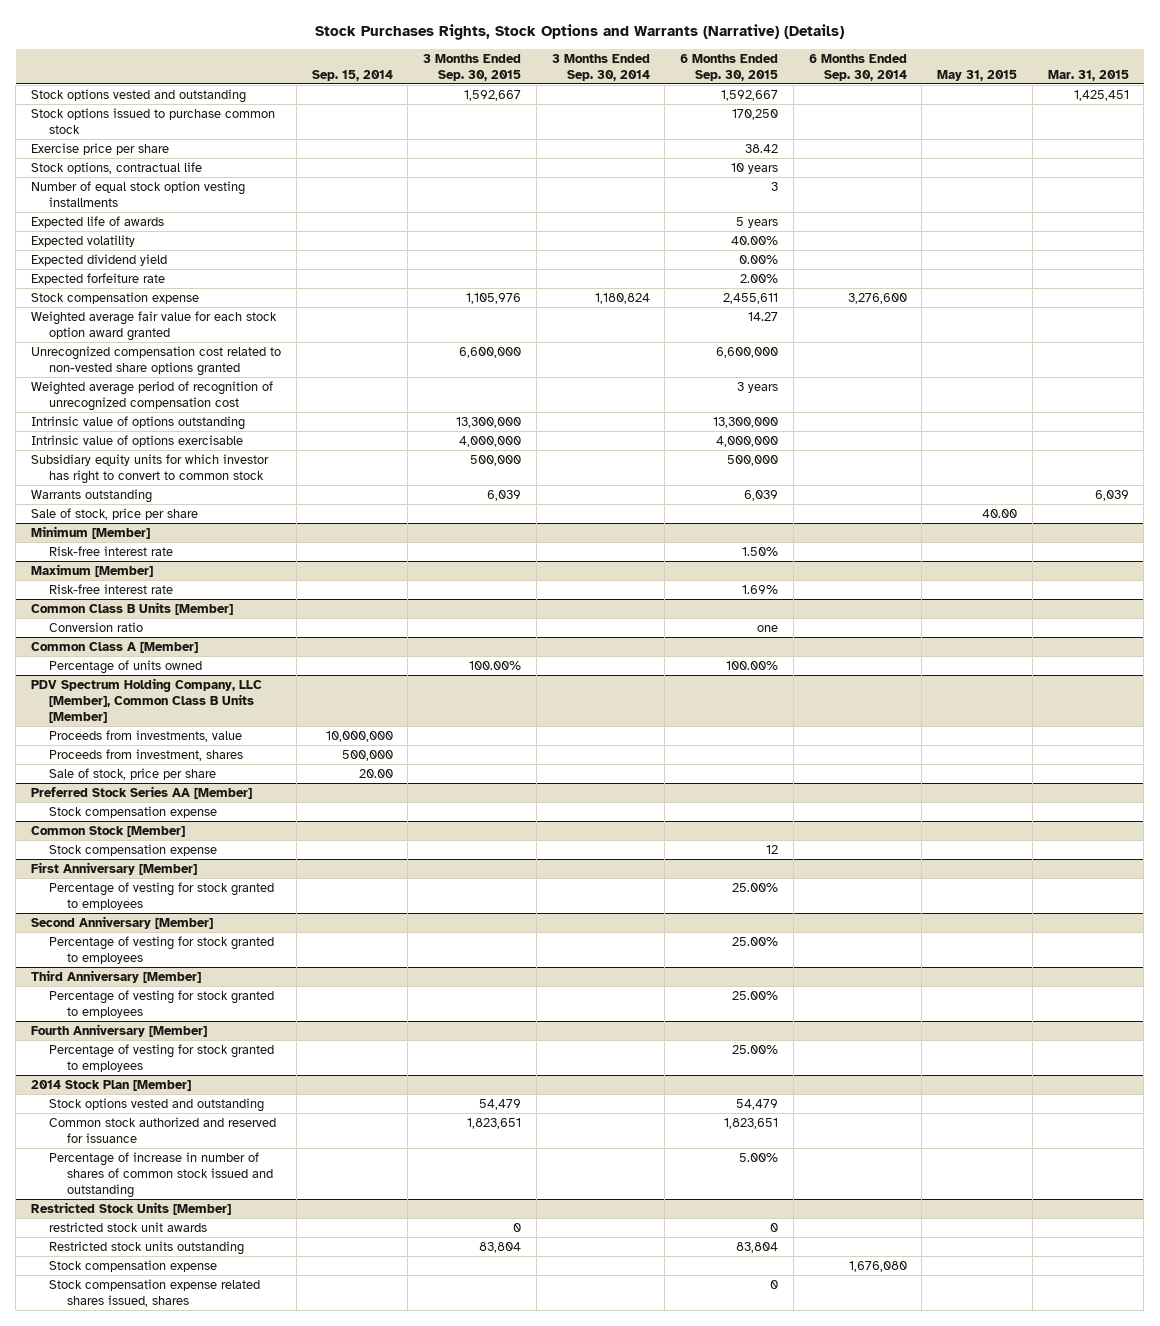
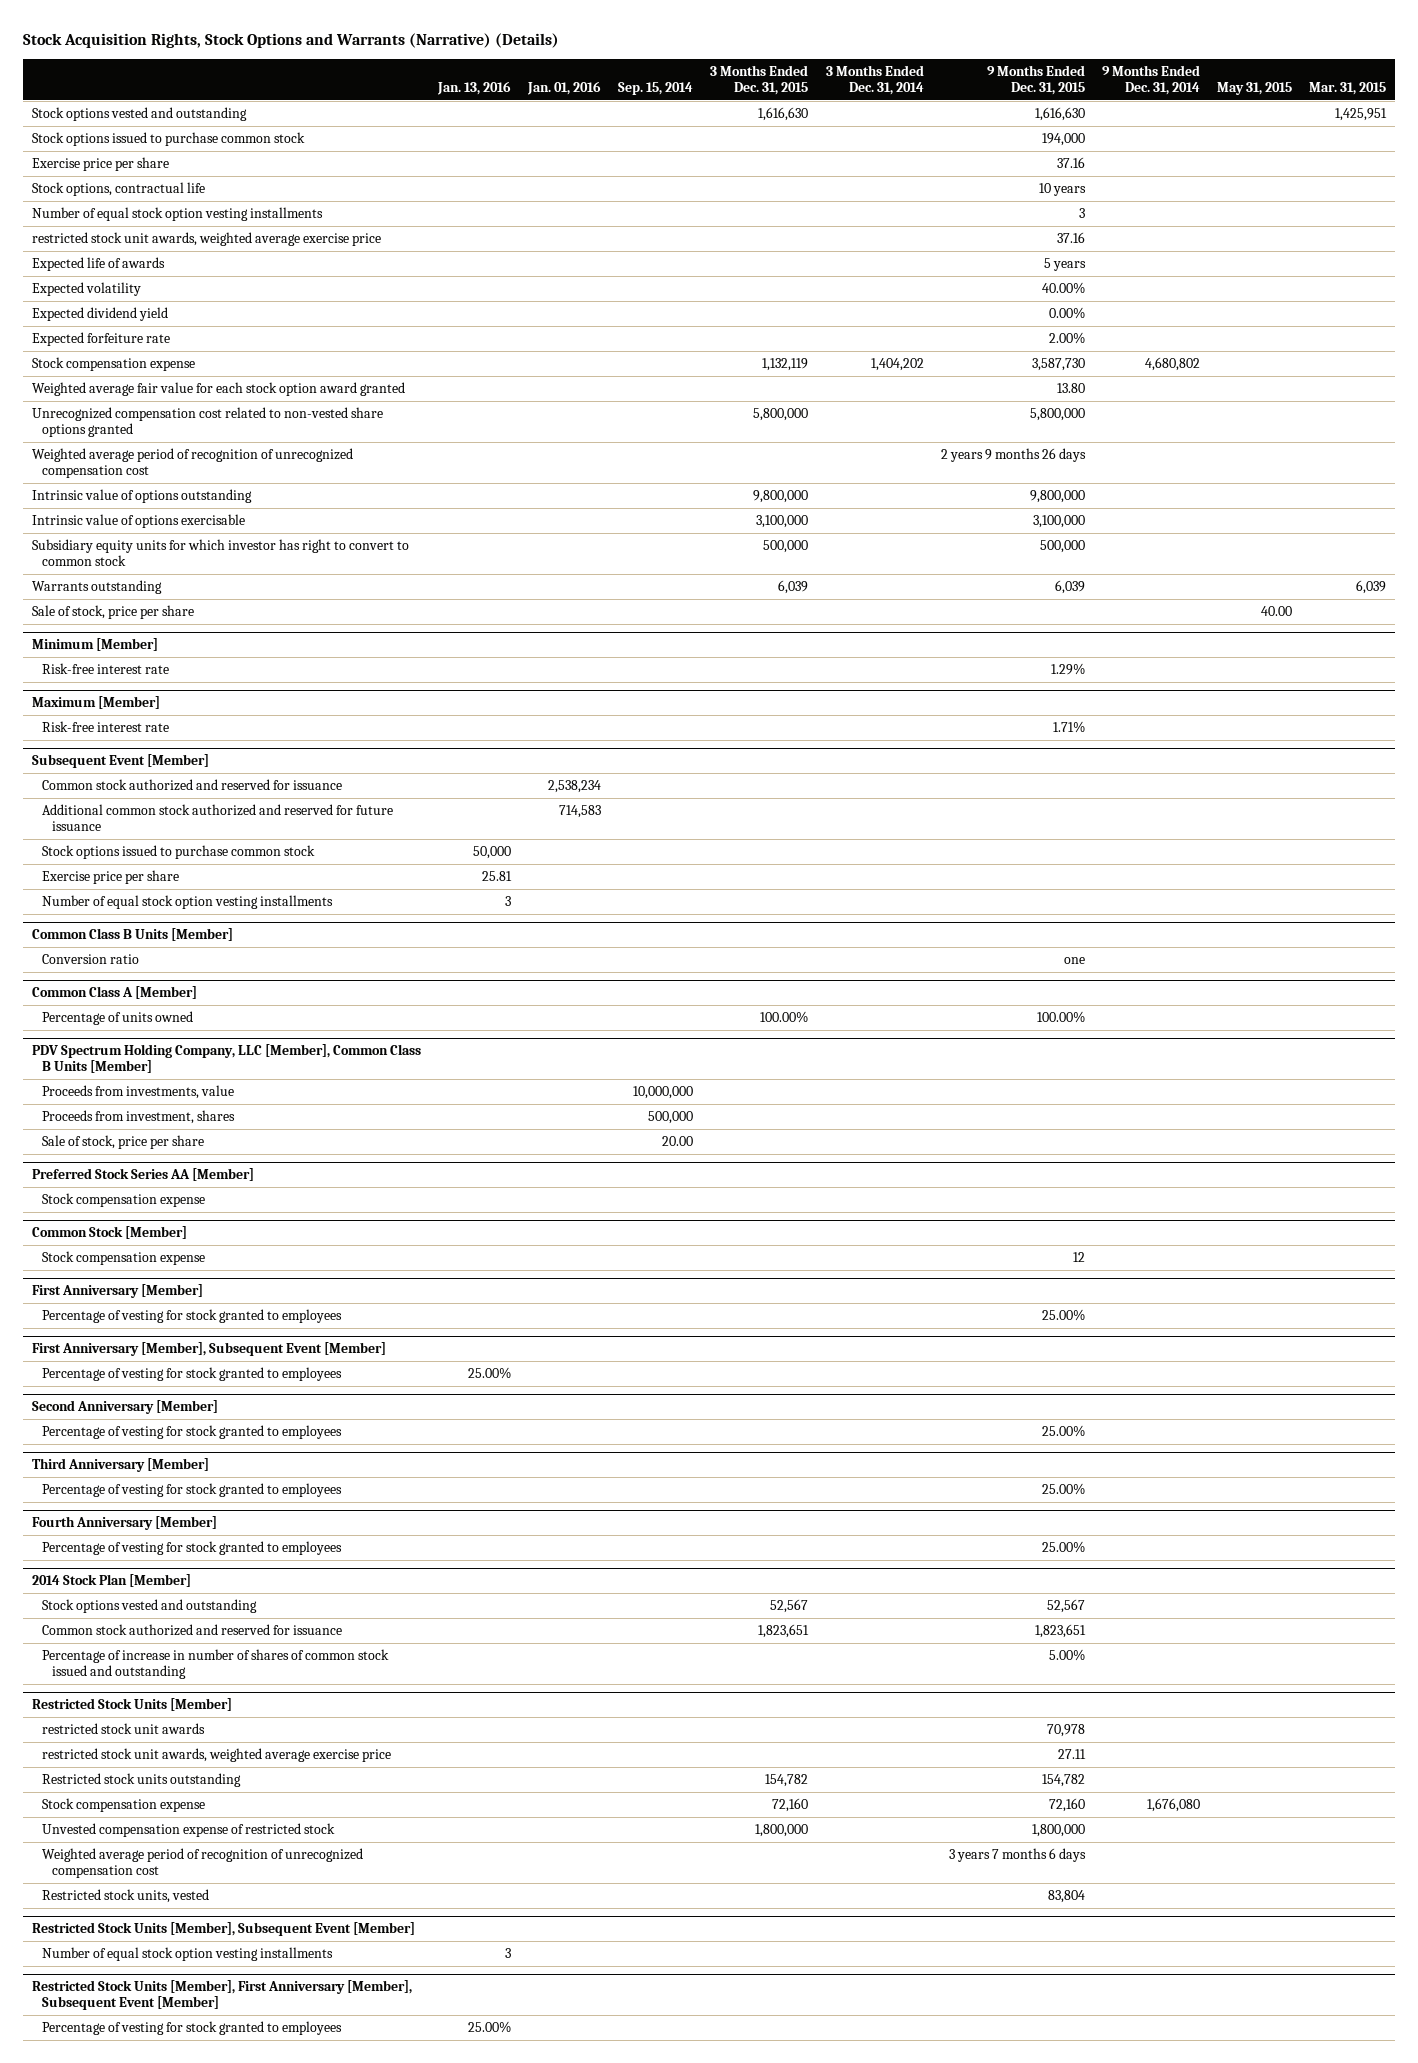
[314,23,844,40] Stock Purchases Rights, Stock Options and Warrants (Narrative) (Details) -> [23,32,560,48] Stock Acquisition Rights, Stock Options and Warrants (Narrative) (Details)
[423,53,522,81] 3 Months Ended Sep. 30, 2015 -> none
[551,53,650,81] 3 Months Ended Sep. 30, 2014 -> none
[680,53,779,81] 6 Months Ended Sep. 30, 2015 -> none
[808,53,907,81] 6 Months Ended Sep. 30, 2014 -> none
none -> [437,80,512,95] Jan. 13, 2016
none -> [527,80,602,95] Jan. 01, 2016
none -> [710,64,809,95] 3 Months Ended Dec. 31, 2015
none -> [825,64,924,95] 3 Months Ended Dec. 31, 2014
none -> [986,64,1085,95] 9 Months Ended Dec. 31, 2015
none -> [1101,64,1200,95] 9 Months Ended Dec. 31, 2014
[1073,90,1129,102] 1,425,451 -> [1335,108,1388,122] 1,425,951
none -> [31,232,381,247] restricted stock unit awards, weighted average exercise price
none -> [31,754,209,769] Subsequent Event [Member]
none -> [42,779,343,792] Common stock authorized and reserved for issuance
none -> [42,804,394,832] Additional common stock authorized and reserved for future issuance
none -> [42,845,316,860] Stock options issued to purchase common stock
none -> [42,870,180,885] Exercise price per share
none -> [42,895,334,910] Number of equal stock option vesting installments
none -> [31,1342,386,1357] First Anniversary [Member], Subsequent Event [Member]
none -> [42,1367,343,1382] Percentage of vesting for stock granted to employees
none -> [42,1748,392,1763] restricted stock unit awards, weighted average exercise price
[49,1279,261,1308] Stock compensation expense related shares issued, shares -> none
none -> [42,1823,336,1838] Unvested compensation expense of restricted stock
none -> [42,1848,364,1879] Weighted average period of recognition of unrecognized compensation cost
none -> [42,1889,210,1904] Restricted stock units, vested
none -> [31,1922,415,1937] Restricted Stock Units [Member], Subsequent Event [Member]
none -> [42,1947,334,1962] Number of equal stock option vesting installments
none -> [31,1980,412,2011] Restricted Stock Units [Member], First Anniversary [Member], Subsequent Event [Member]
none -> [42,2021,343,2036] Percentage of vesting for stock granted to employees

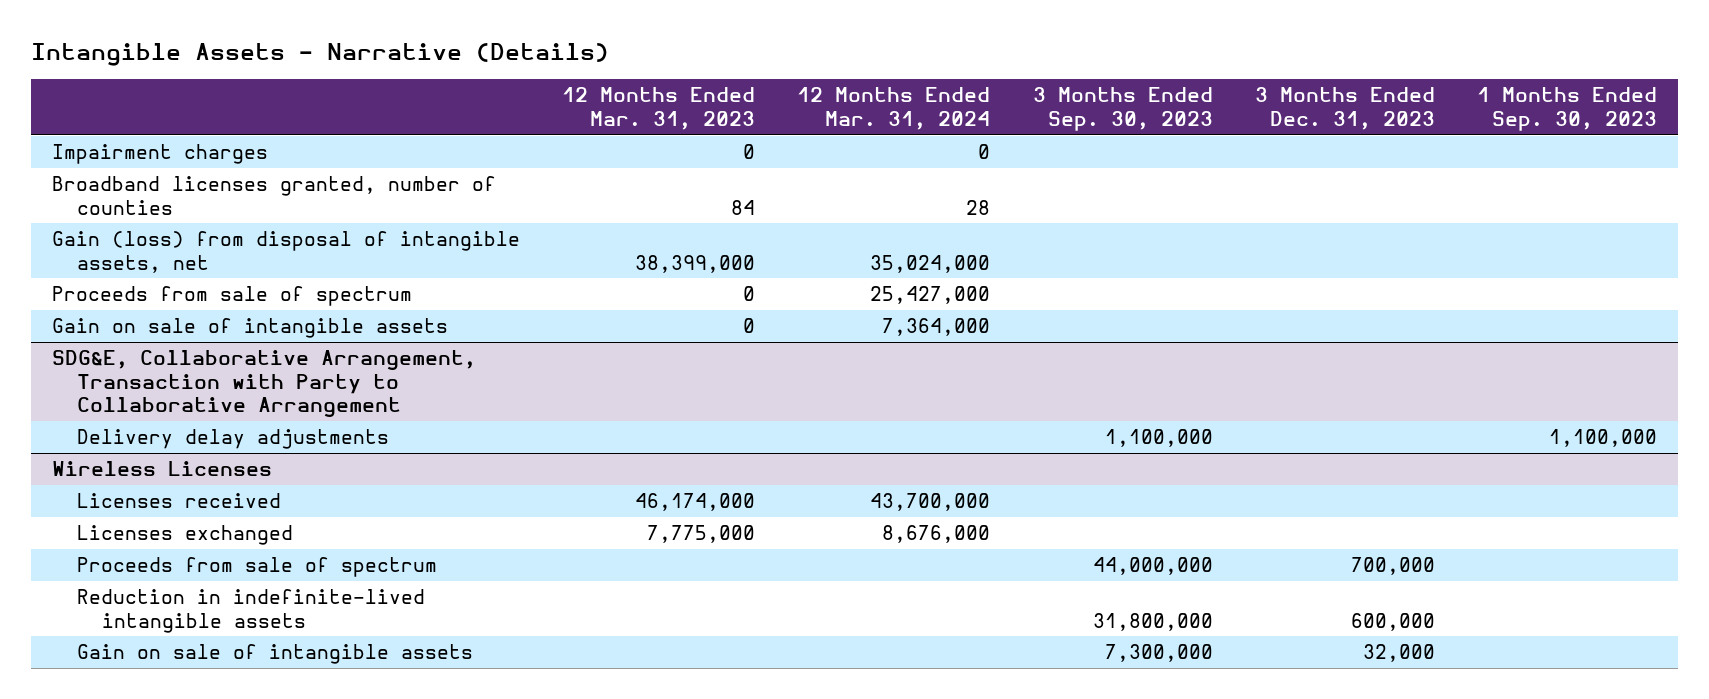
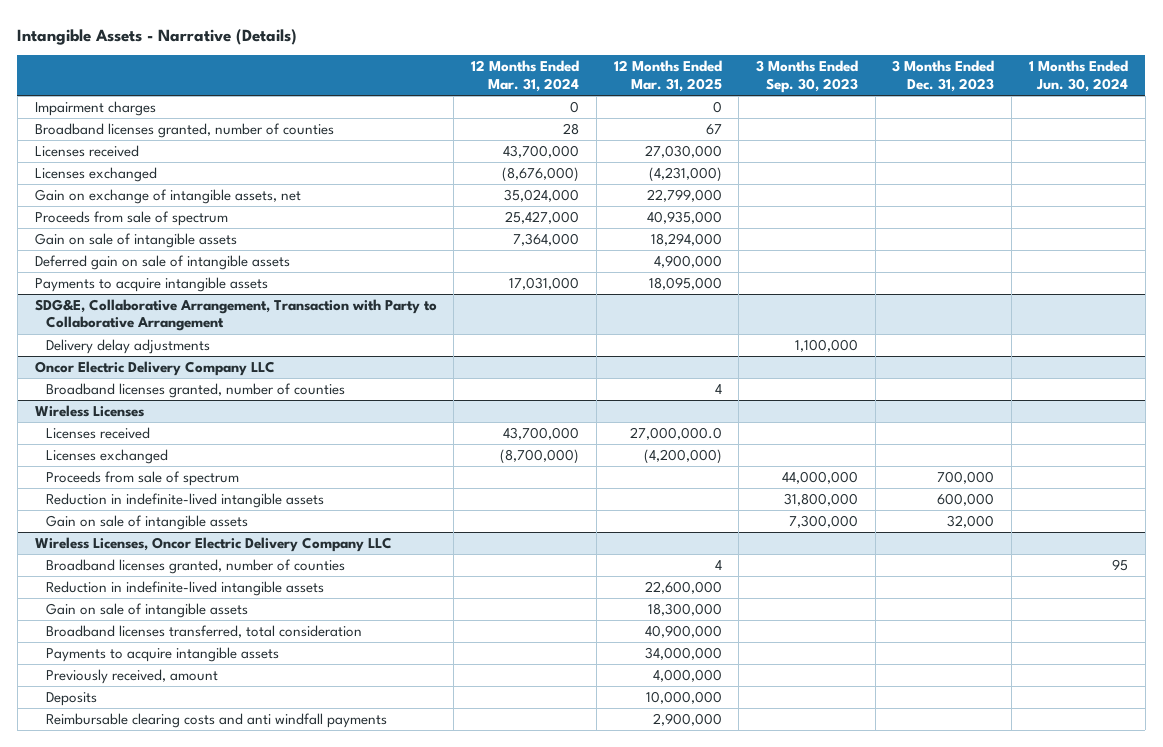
[562,87,756,130] 12 Months Ended Mar. 31, 2023 -> none
[1477,87,1658,131] 1 Months Ended Sep. 30, 2023 -> none
none -> [613,60,722,92] 12 Months Ended Mar. 31, 2025
none -> [1028,60,1128,92] 1 Months Ended Jun. 30, 2024
none -> [34,145,139,158] Licenses received
none -> [34,167,157,183] Licenses exchanged
[51,231,520,273] Gain (loss) from disposal of intangible assets, net -> [34,189,301,205] Gain on exchange of intangible assets, net
none -> [34,255,290,271] Deferred gain on sale of intangible assets
none -> [34,277,268,293] Payments to acquire intangible assets
none -> [34,361,275,377] Oncor Electric Delivery Company LLC
none -> [46,383,346,399] Broadband licenses granted, number of counties
[882,525,991,544] 8,676,000 -> [500,449,580,465] (8,700,000)
none -> [34,537,392,553] Wireless Licenses, Oncor Electric Delivery Company LLC
none -> [46,559,346,575] Broadband licenses granted, number of counties
none -> [46,581,325,597] Reduction in indefinite-lived intangible assets
none -> [46,603,249,619] Gain on sale of intangible assets
none -> [46,625,363,639] Broadband licenses transferred, total consideration
none -> [46,647,280,663] Payments to acquire intangible assets
none -> [46,669,219,685] Previously received, amount
none -> [46,692,98,707] Deposits
none -> [46,713,388,729] Reimbursable clearing costs and anti windfall payments

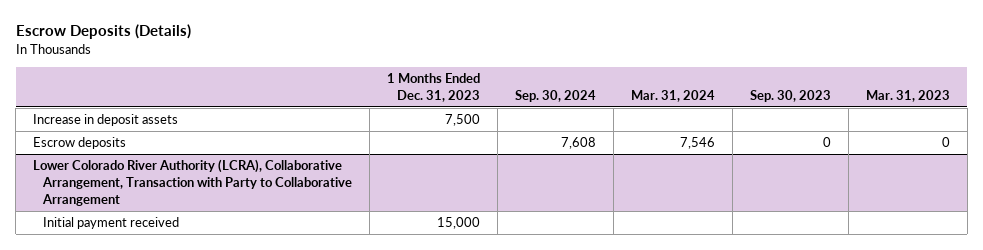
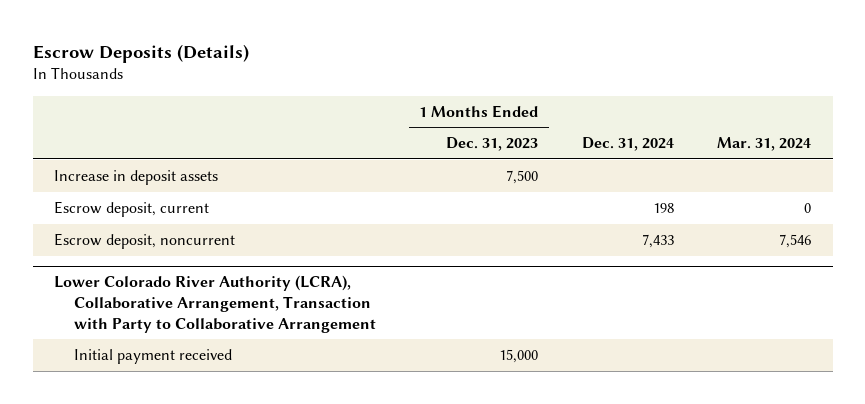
[515,89,597,102] Sep. 30, 2024 -> none
[749,89,831,102] Sep. 30, 2023 -> none
[865,89,950,102] Mar. 31, 2023 -> none
none -> [581,137,674,152] Dec. 31, 2024
none -> [54,201,210,218] Escrow deposit, current
[33,137,127,150] Escrow deposits -> [54,233,236,250] Escrow deposit, noncurrent

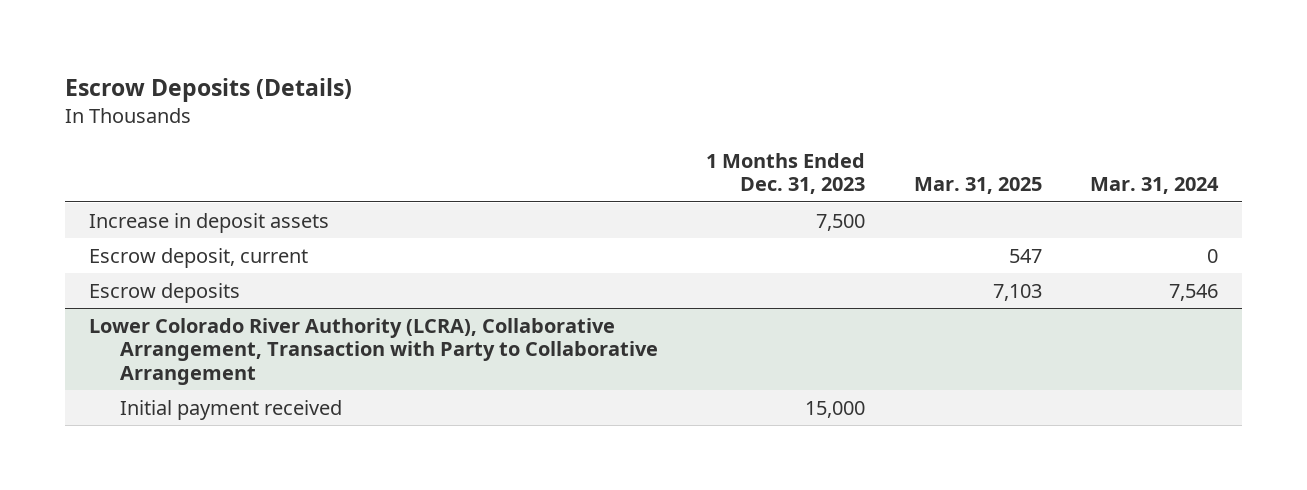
[581,137,674,152] Dec. 31, 2024 -> none
none -> [913,177,1042,195] Mar. 31, 2025
[54,233,236,250] Escrow deposit, noncurrent -> [88,282,240,303] Escrow deposits

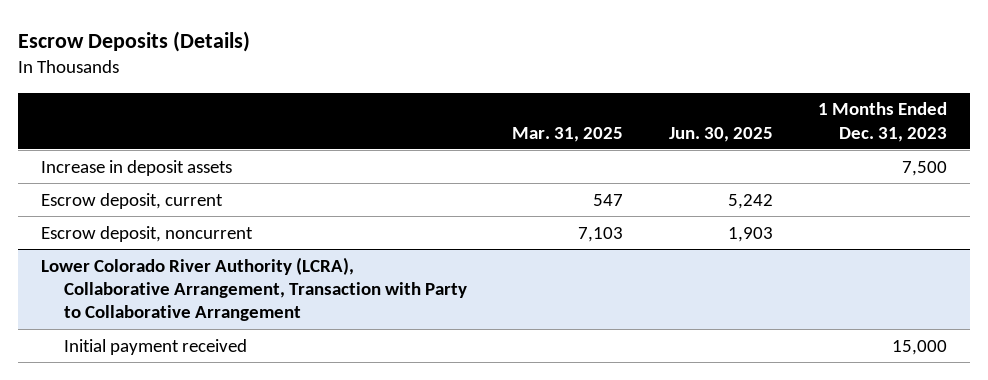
[1090,177,1220,195] Mar. 31, 2024 -> none
none -> [668,126,773,142] Jun. 30, 2025
[88,282,240,303] Escrow deposits -> [40,225,253,242] Escrow deposit, noncurrent

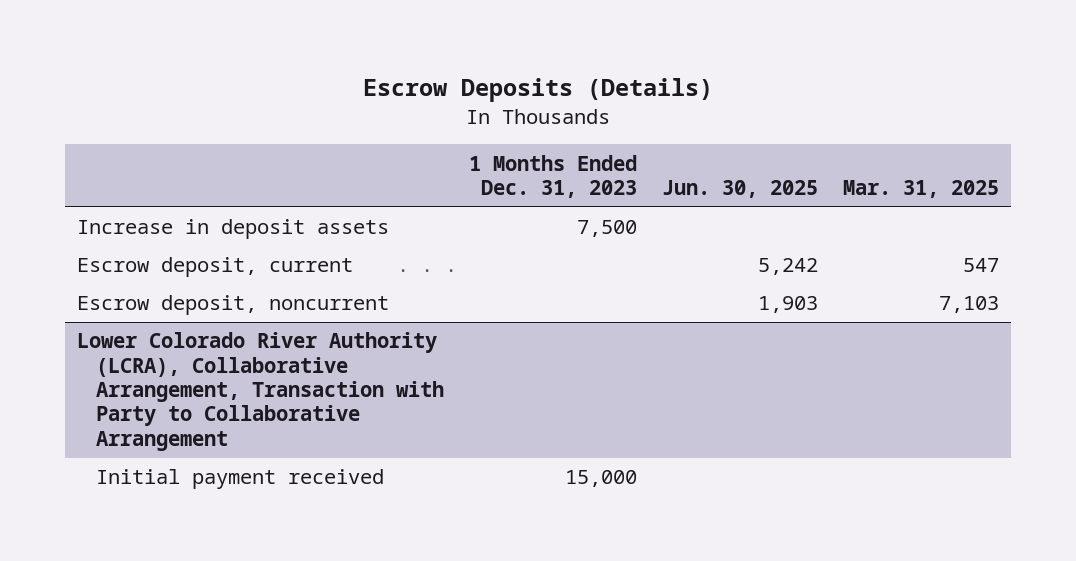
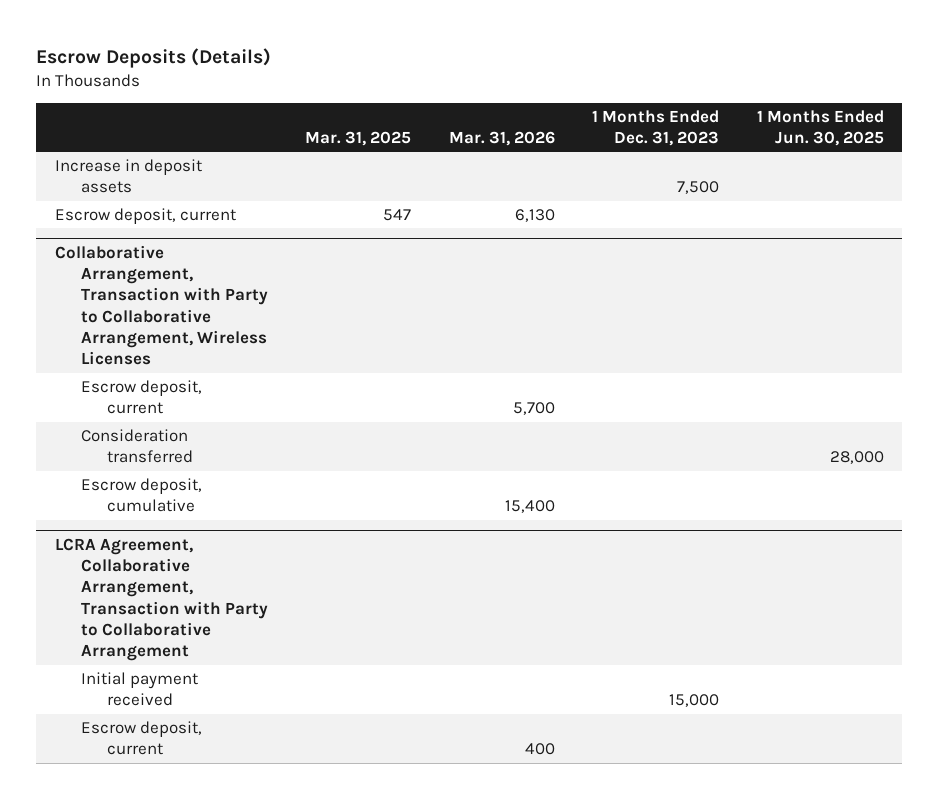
[661,179,818,198] Jun. 30, 2025 -> none
none -> [448,130,555,146] Mar. 31, 2026
none -> [756,109,884,146] 1 Months Ended Jun. 30, 2025
[77,295,390,316] Escrow deposit, noncurrent -> none
none -> [55,244,268,366] Collaborative Arrangement, Transaction with Party to Collaborative Arrangement, Wireless Licenses
none -> [80,380,202,415] Escrow deposit, current
none -> [80,429,193,464] Consideration transferred
none -> [80,478,202,513] Escrow deposit, cumulative
[77,332,445,451] Lower Colorado River Authority (LCRA), Collaborative Arrangement, Transaction with Party to Collaborative Arrangement -> [55,537,268,662] LCRA Agreement, Collaborative Arrangement, Transaction with Party to Collaborative Arrangement
none -> [80,721,202,756] Escrow deposit, current

